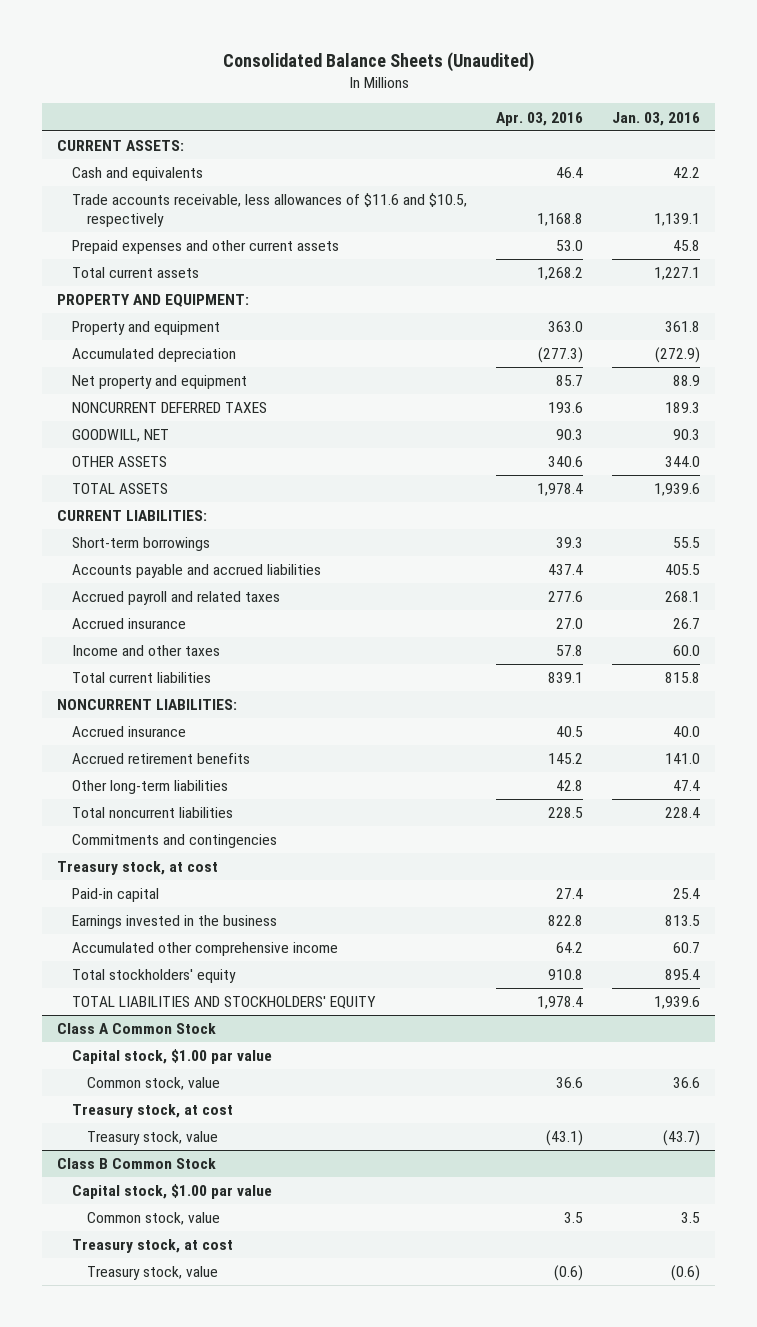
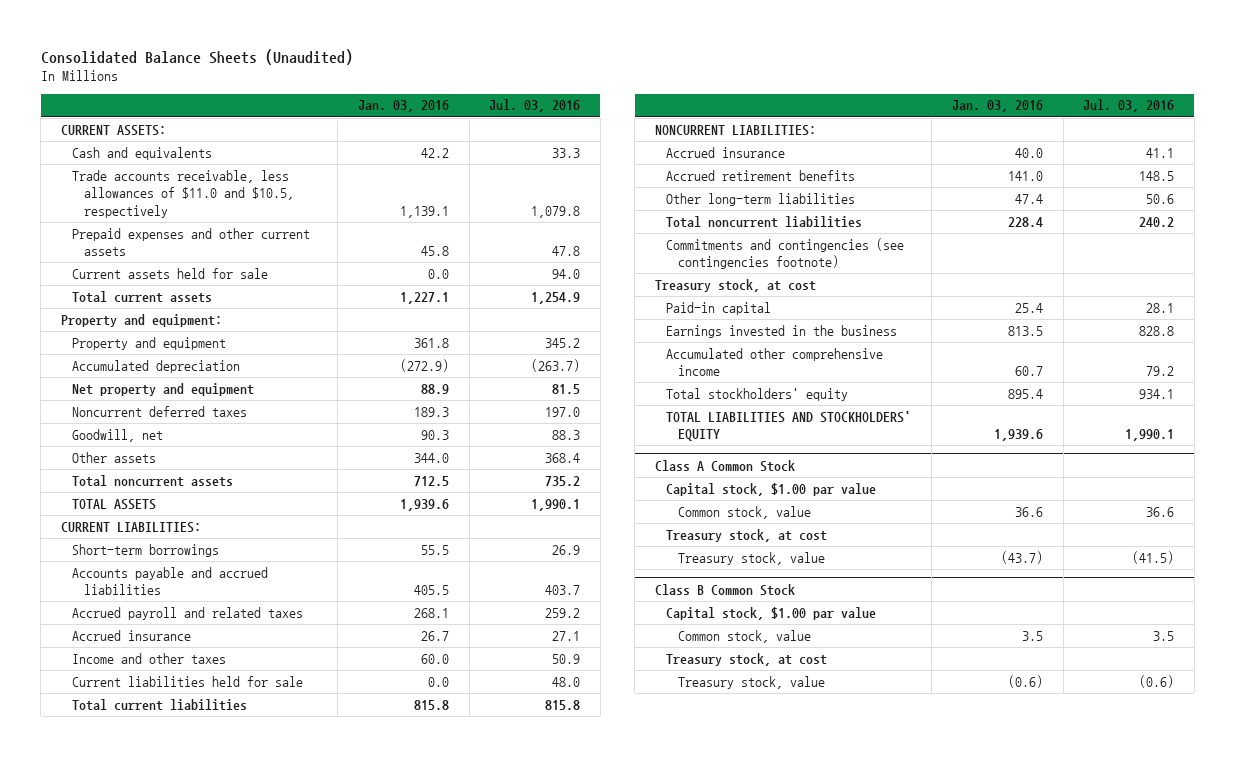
[496,111,584,126] Apr. 03, 2016 -> none
none -> [489,99,581,113] Jul. 03, 2016
[72,193,468,228] Trade accounts receivable, less allowances of $11.6 and $10.5, respectively -> [72,169,295,218] Trade accounts receivable, less allowances of $11.0 and $10.5, respectively
none -> [72,267,269,279] Current assets held for sale
[57,294,250,308] PROPERTY AND EQUIPMENT: -> [60,313,222,327] Property and equipment:
[72,402,268,414] NONCURRENT DEFERRED TAXES -> [72,405,248,417] Noncurrent deferred taxes
[72,429,170,443] GOODWILL, NET -> [72,428,164,442] Goodwill, net
[72,456,168,468] OTHER ASSETS -> [72,451,157,463] Other assets
none -> [72,474,234,487] Total noncurrent assets
none -> [72,675,304,687] Current liabilities held for sale
[72,834,278,849] Commitments and contingencies -> [666,237,905,270] Commitments and contingencies (see contingencies footnote)

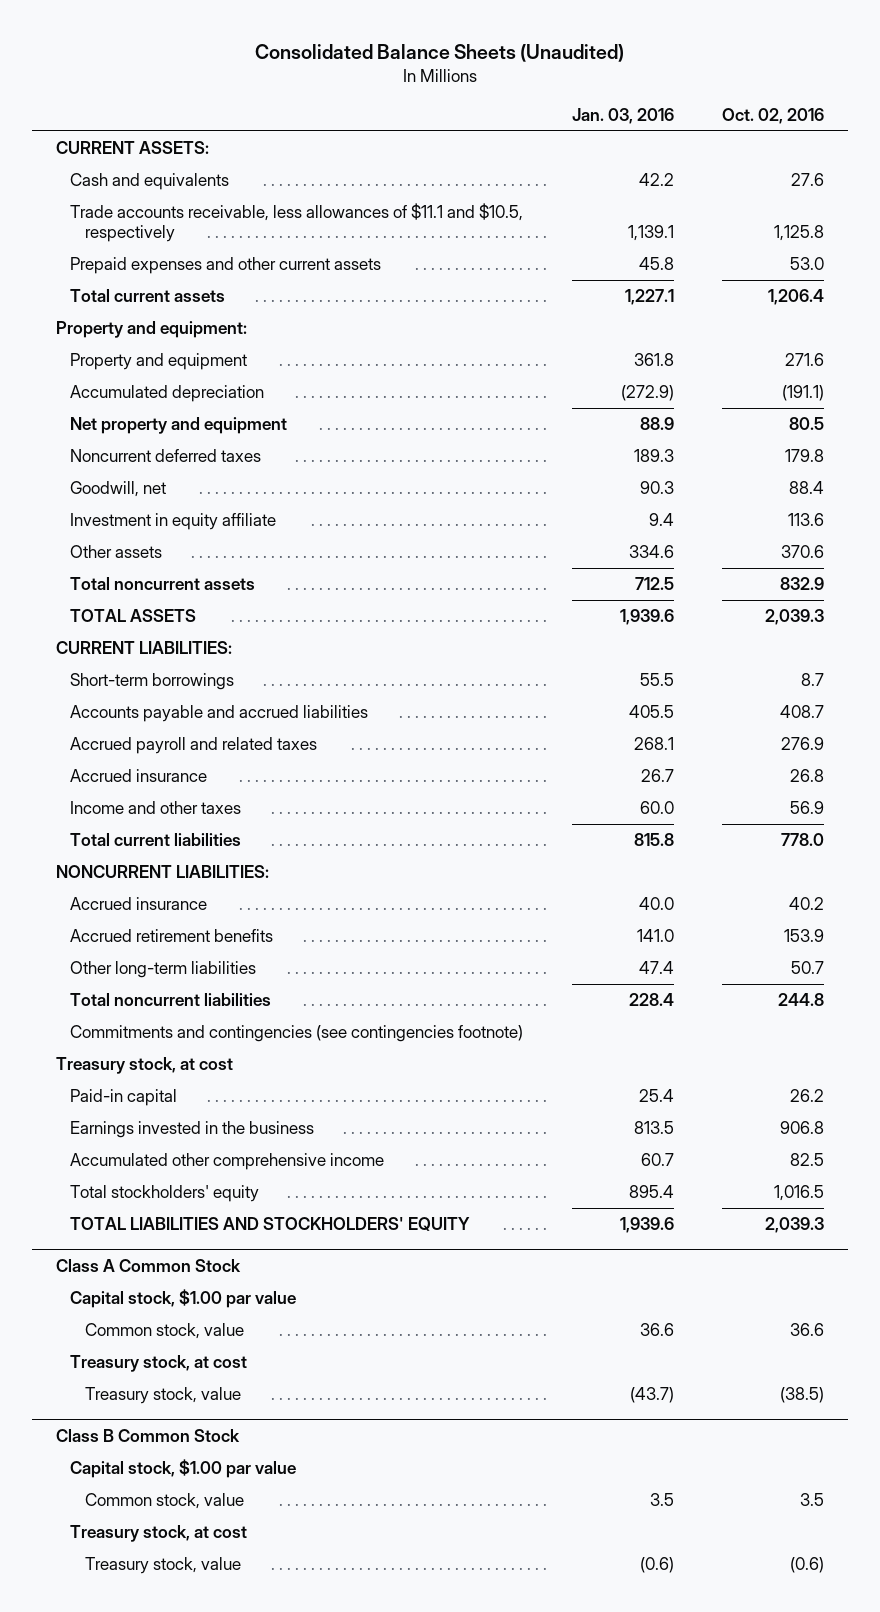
[489,99,581,113] Jul. 03, 2016 -> none
none -> [721,107,824,124] Oct. 02, 2016
[72,169,295,218] Trade accounts receivable, less allowances of $11.0 and $10.5, respectively -> [70,203,524,243] Trade accounts receivable, less allowances of $11.1 and $10.5, respectively
[72,267,269,279] Current assets held for sale -> none
none -> [70,513,277,531] Investment in equity affiliate
[413,452,449,463] 344.0 -> [628,545,674,559] 334.6
[72,675,304,687] Current liabilities held for sale -> none

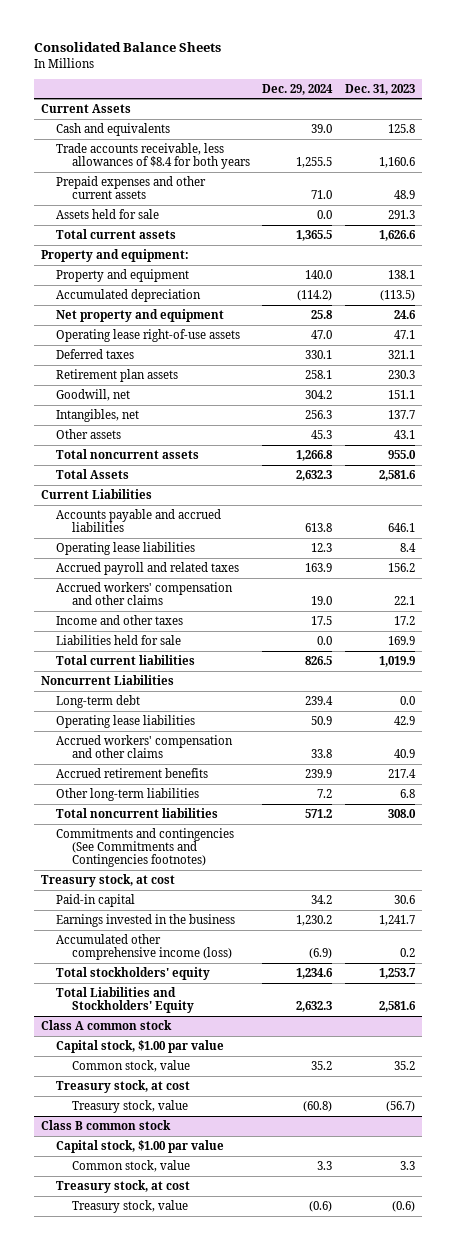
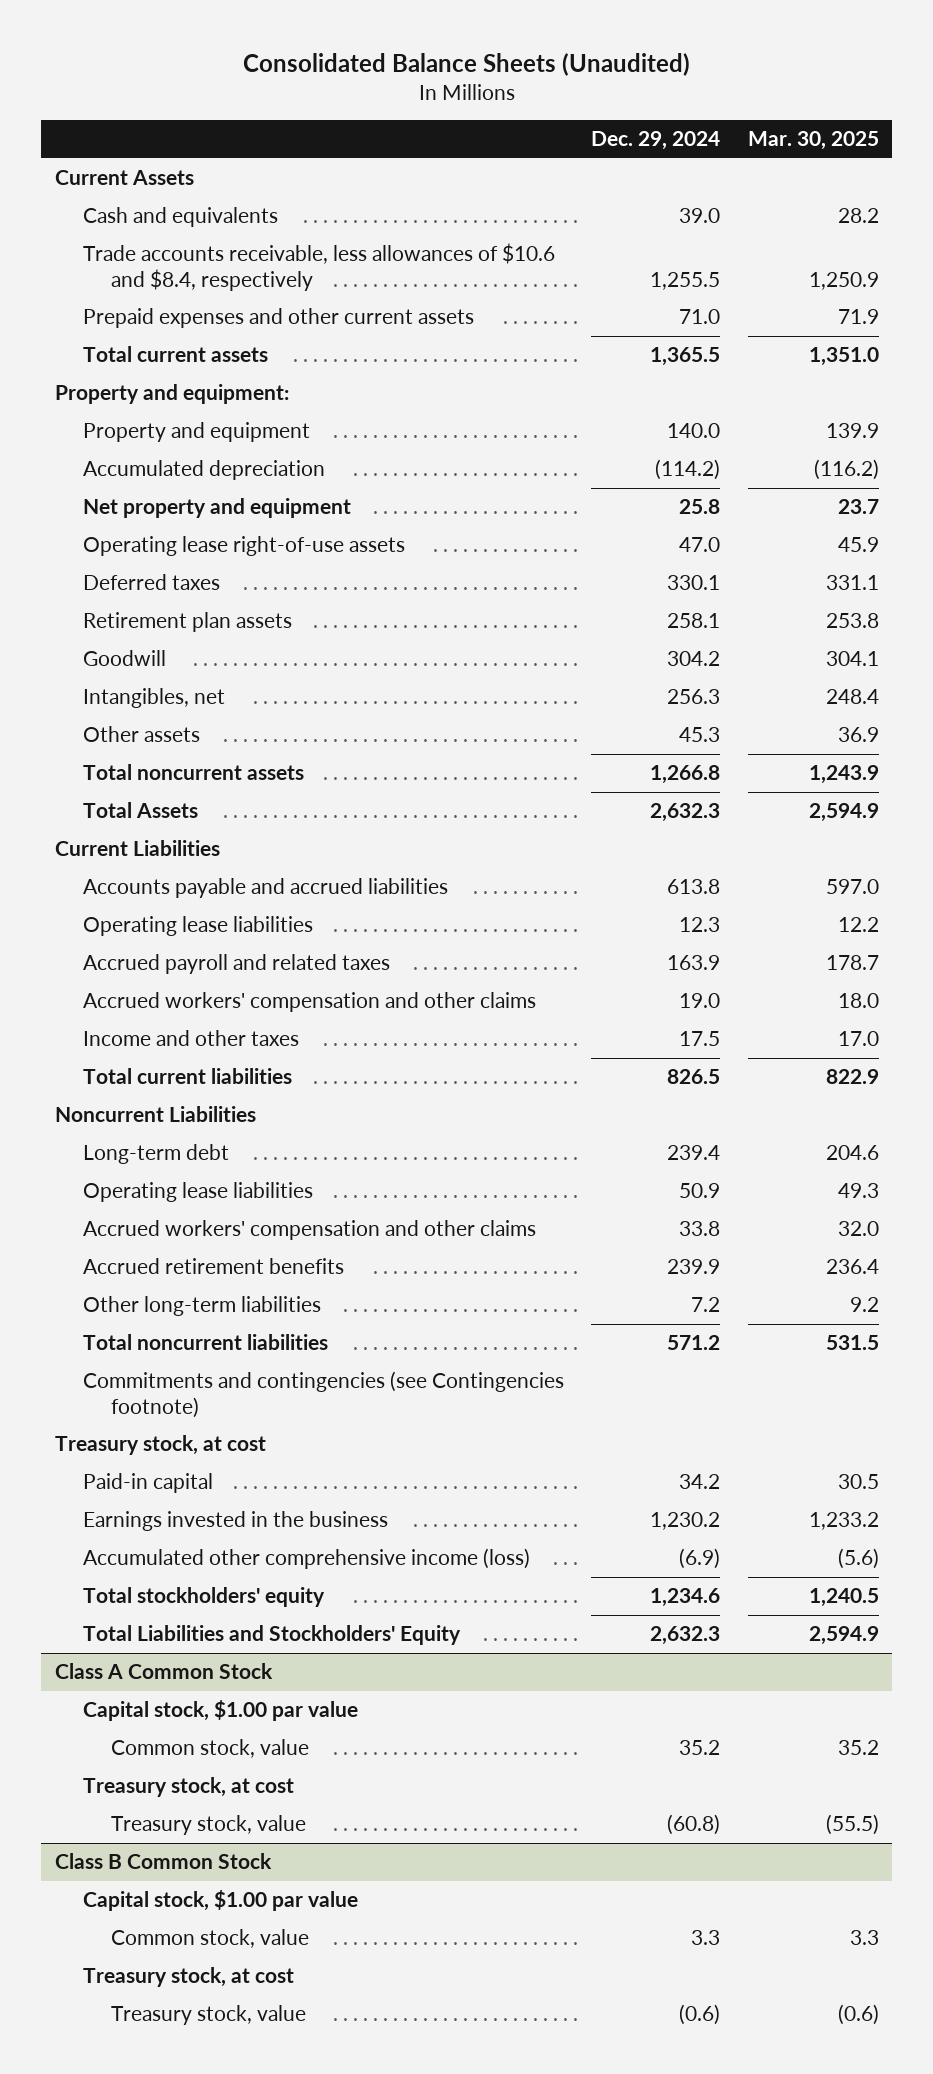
[34,42,222,53] Consolidated Balance Sheets -> [242,53,690,77] Consolidated Balance Sheets (Unaudited)
[345,83,416,95] Dec. 31, 2023 -> none
none -> [747,131,879,151] Mar. 30, 2025
[56,142,250,170] Trade accounts receivable, less allowances of $8.4 for both years -> [82,243,555,292] Trade accounts receivable, less allowances of $10.6 and $8.4, respectively
[56,208,160,219] Assets held for sale -> none
[56,388,131,401] Goodwill, net -> [82,650,166,667] Goodwill
[56,634,182,645] Liabilities held for sale -> none
[56,827,235,868] Commitments and contingencies (See Commitments and Contingencies footnotes) -> [82,1371,564,1419] Commitments and contingencies (see Contingencies footnote)
[40,1019,172,1030] Class A common stock -> [54,1663,273,1680] Class A Common Stock
[40,1119,171,1130] Class B common stock -> [54,1853,272,1870] Class B Common Stock

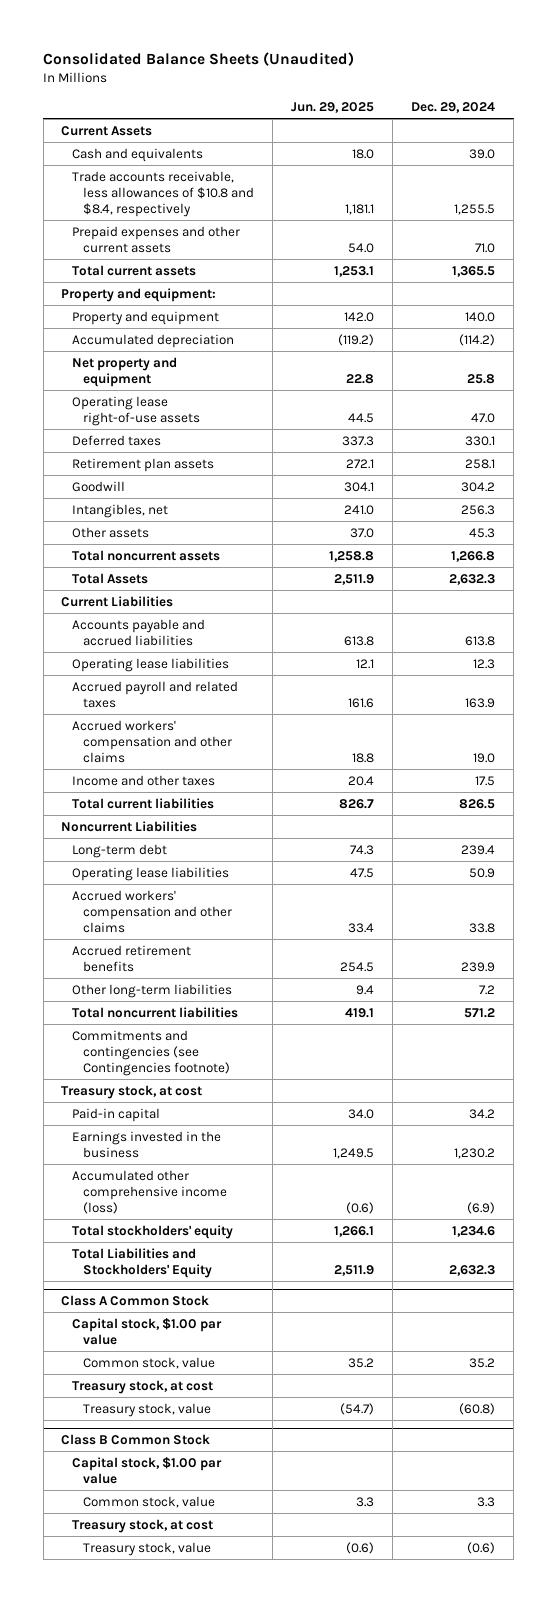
[747,131,879,151] Mar. 30, 2025 -> none
none -> [291,102,375,114] Jun. 29, 2025
[82,243,555,292] Trade accounts receivable, less allowances of $10.6 and $8.4, respectively -> [72,170,255,217] Trade accounts receivable, less allowances of $10.8 and $8.4, respectively

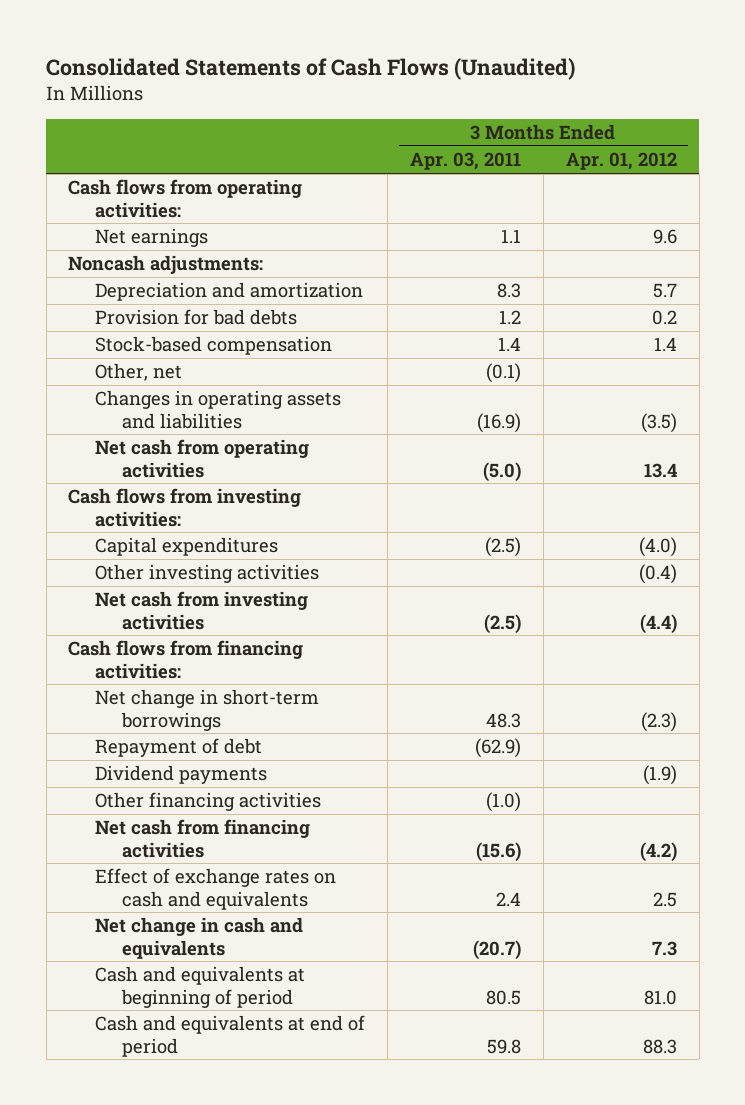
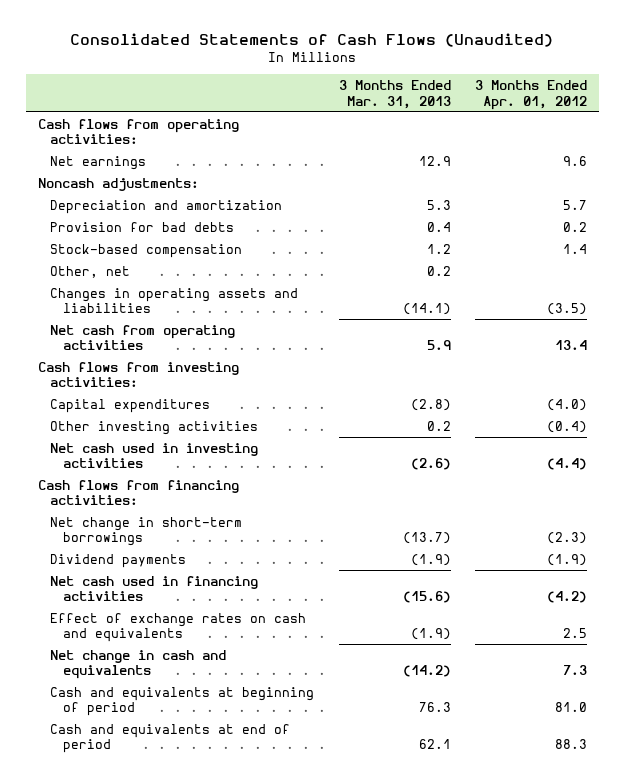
[409,152,521,171] Apr. 03, 2011 -> none
none -> [338,79,451,109] 3 Months Ended Mar. 31, 2013
[95,591,309,630] Net cash from investing activities -> [50,442,259,469] Net cash used in investing activities
[95,738,263,758] Repayment of debt -> none
[95,792,322,812] Other financing activities -> none
[95,819,311,858] Net cash from financing activities -> [50,575,259,602] Net cash used in financing activities

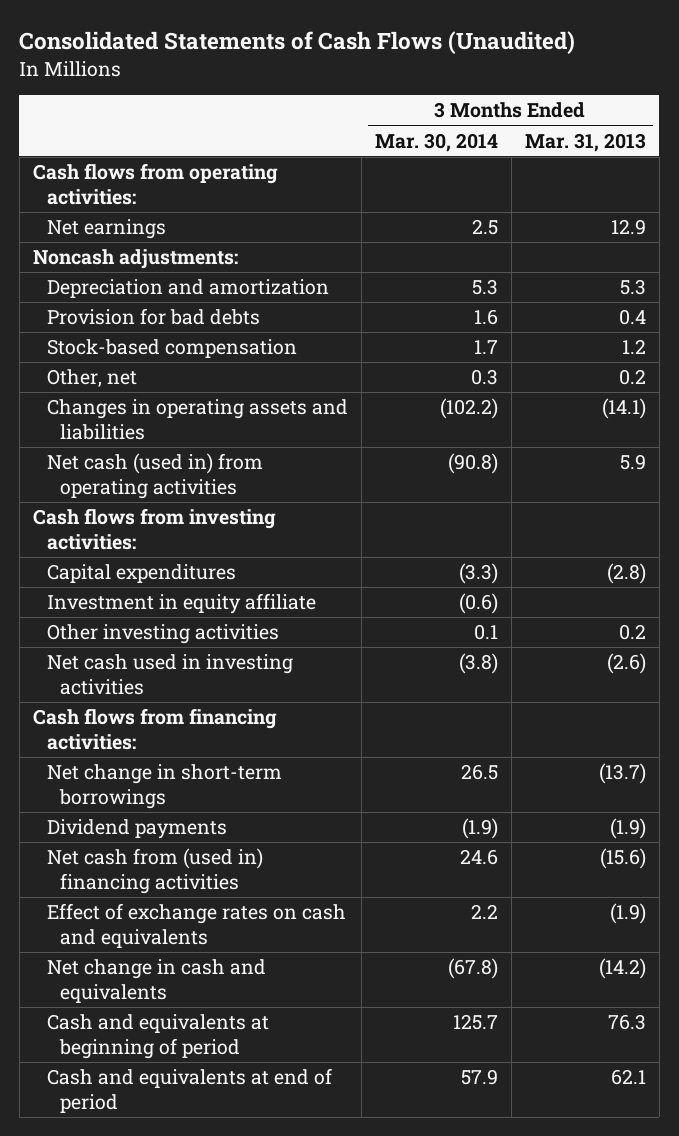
[474,79,587,110] 3 Months Ended Apr. 01, 2012 -> none
none -> [374,132,498,152] Mar. 30, 2014
[50,324,236,351] Net cash from operating activities -> [46,453,263,499] Net cash (used in) from operating activities
none -> [46,593,316,615] Investment in equity affiliate
[50,575,259,602] Net cash used in financing activities -> [46,848,263,894] Net cash from (used in) financing activities

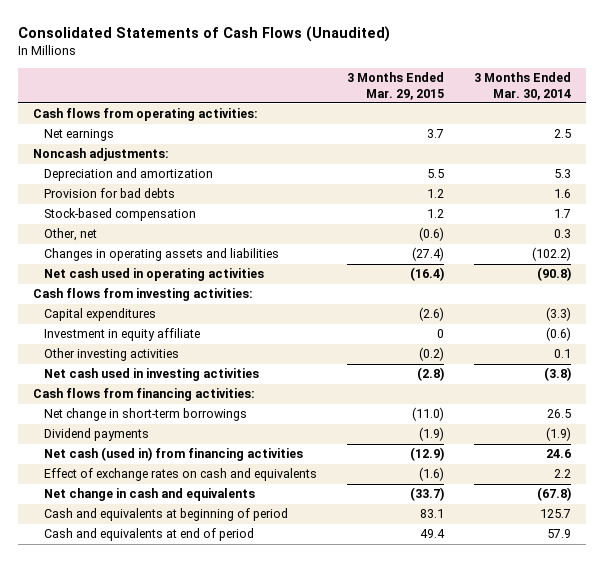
[524,132,646,152] Mar. 31, 2013 -> none
none -> [346,72,444,100] 3 Months Ended Mar. 29, 2015
[46,453,263,499] Net cash (used in) from operating activities -> [43,268,264,282] Net cash used in operating activities
[46,848,263,894] Net cash from (used in) financing activities -> [43,447,303,462] Net cash (used in) from financing activities

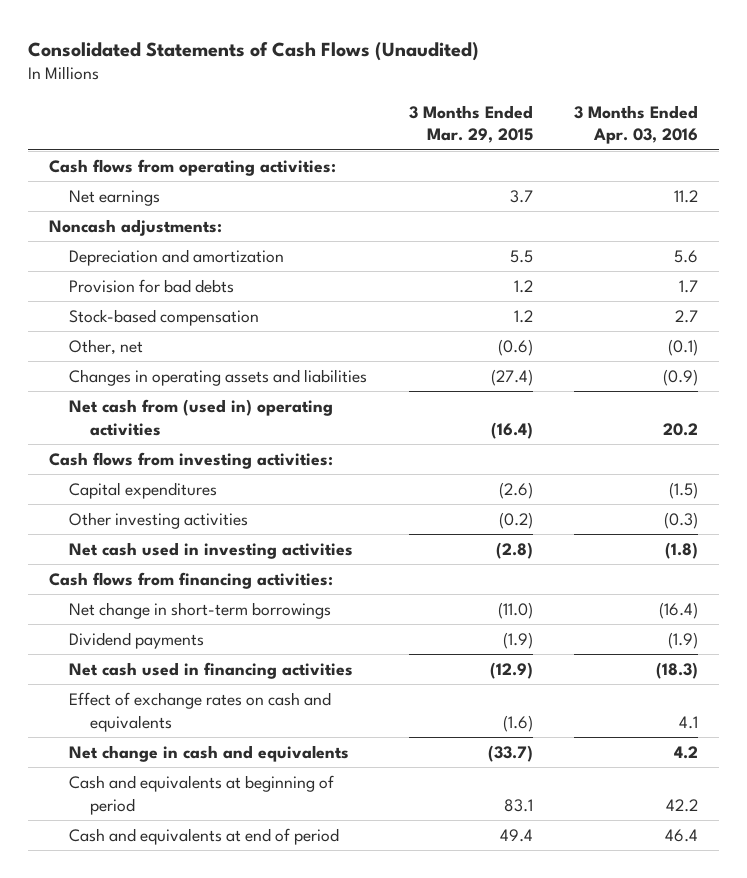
[473,72,571,100] 3 Months Ended Mar. 30, 2014 -> none
none -> [574,104,699,145] 3 Months Ended Apr. 03, 2016
[43,268,264,282] Net cash used in operating activities -> [69,398,334,436] Net cash from (used in) operating activities
[43,328,200,342] Investment in equity affiliate -> none
[43,447,303,462] Net cash (used in) from financing activities -> [69,661,354,679] Net cash used in financing activities

